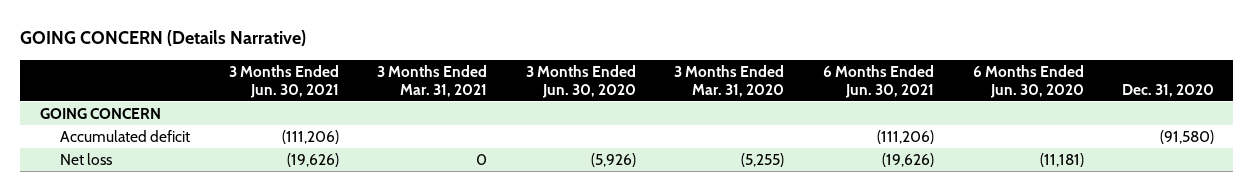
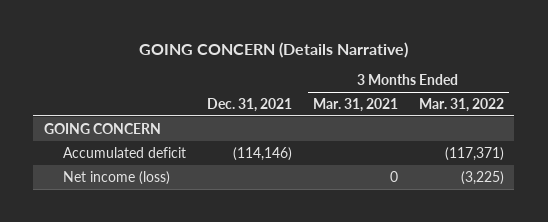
[228,64,339,99] 3 Months Ended Jun. 30, 2021 -> none
[525,64,636,99] 3 Months Ended Jun. 30, 2020 -> none
[674,64,785,98] 3 Months Ended Mar. 31, 2020 -> none
[822,64,934,99] 6 Months Ended Jun. 30, 2021 -> none
[972,64,1084,99] 6 Months Ended Jun. 30, 2020 -> none
[1122,84,1215,98] Dec. 31, 2020 -> none
none -> [207,97,293,112] Dec. 31, 2021
none -> [418,97,504,112] Mar. 31, 2022
[59,152,112,165] Net loss -> [63,170,171,185] Net income (loss)

